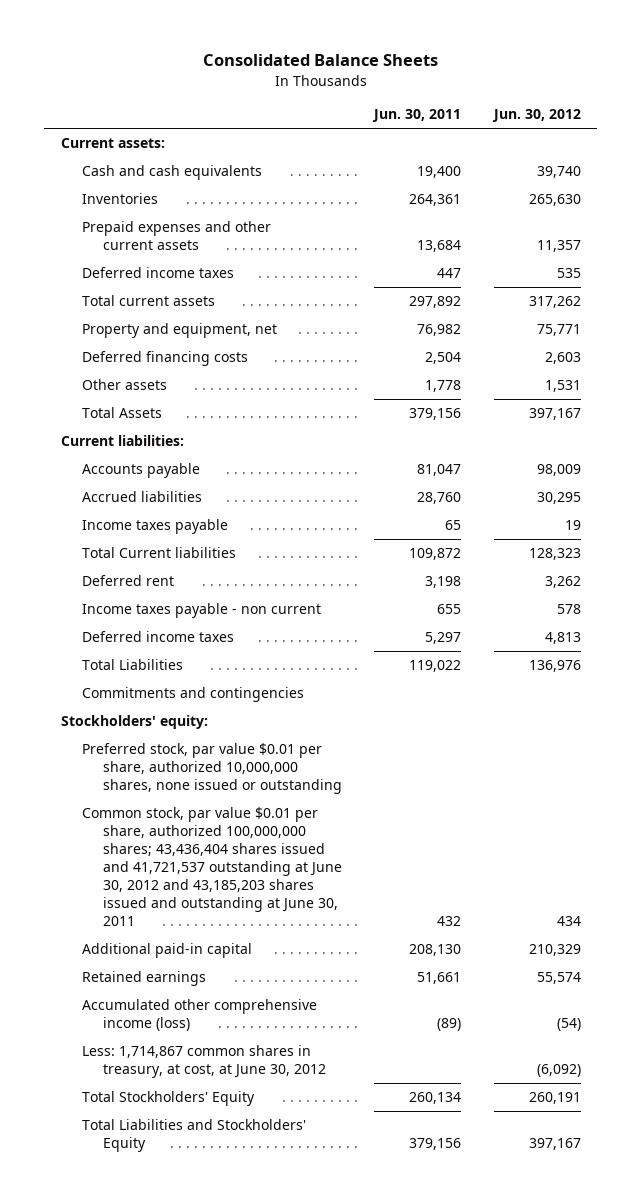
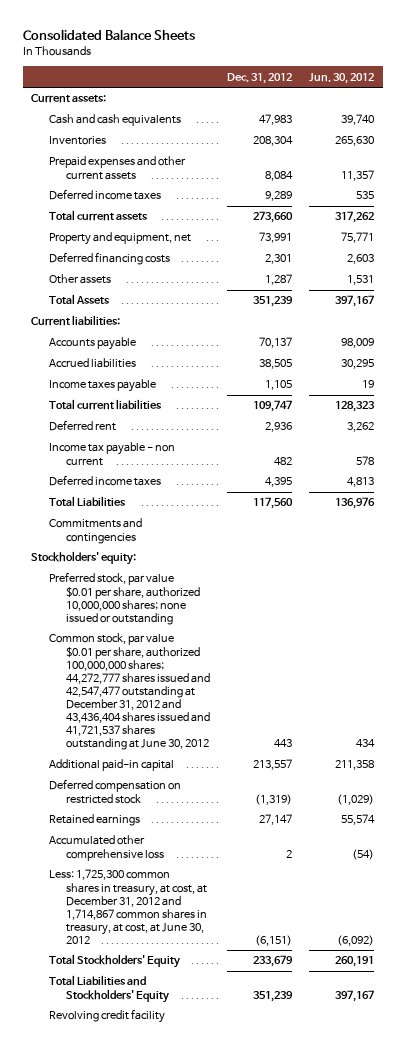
[372,109,462,123] Jun. 30, 2011 -> none
none -> [227,72,293,84] Dec. 31, 2012
[81,547,236,559] Total Current liabilities -> [48,399,162,411] Total current liabilities
[81,603,321,619] Income taxes payable - non current -> [48,442,175,466] Income tax payable - non current
[81,743,342,795] Preferred stock, par value $0.01 per share, authorized 10,000,000 shares, none issued or outstanding -> [48,572,200,625] Preferred stock, par value $0.01 per share, authorized 10,000,000 shares; none issued or outstanding
[81,807,342,927] Common stock, par value $0.01 per share, authorized 100,000,000 shares; 43,436,404 shares issued and 41,721,537 outstanding at June 30, 2012 and 43,185,203 shares issued and outstanding at June 30, 2011 -> [48,633,210,751] Common stock, par value $0.01 per share, authorized 100,000,000 shares; 44,272,777 shares issued and 42,547,477 outstanding at December 31, 2012 and 43,436,404 shares issued and 41,721,537 shares outstanding at June 30, 2012
[529,944,582,957] 210,329 -> [335,760,375,771] 211,358
none -> [48,779,181,804] Deferred compensation on restricted stock
[81,999,317,1032] Accumulated other comprehensive income (loss) -> [48,835,164,861] Accumulated other comprehensive loss
[81,1045,326,1079] Less: 1,714,867 common shares in treasury, at cost, at June 30, 2012 -> [48,869,207,945] Less: 1,725,300 common shares in treasury, at cost, at December 31, 2012 and 1,714,867 common shares in treasury, at cost, at June 30, 2012
none -> [48,1009,165,1024] Revolving credit facility

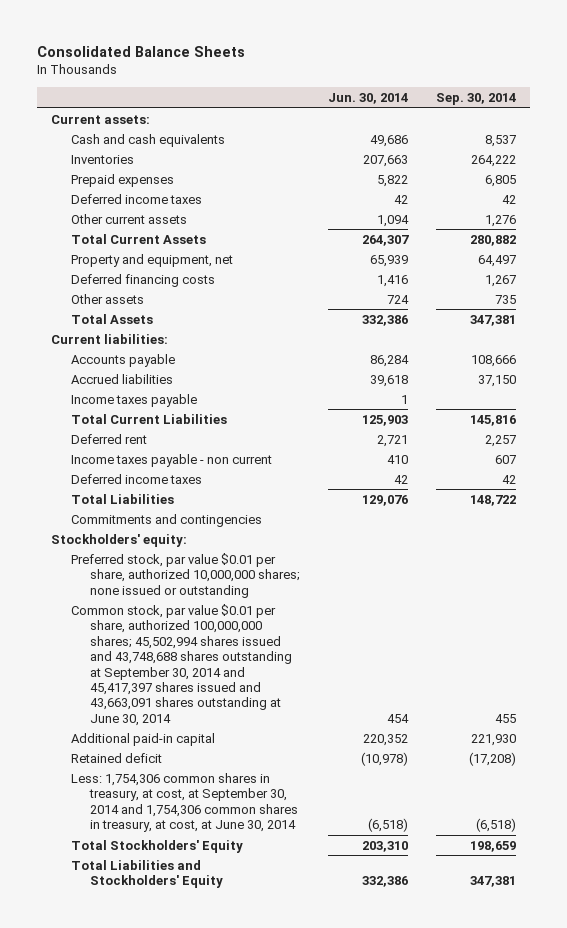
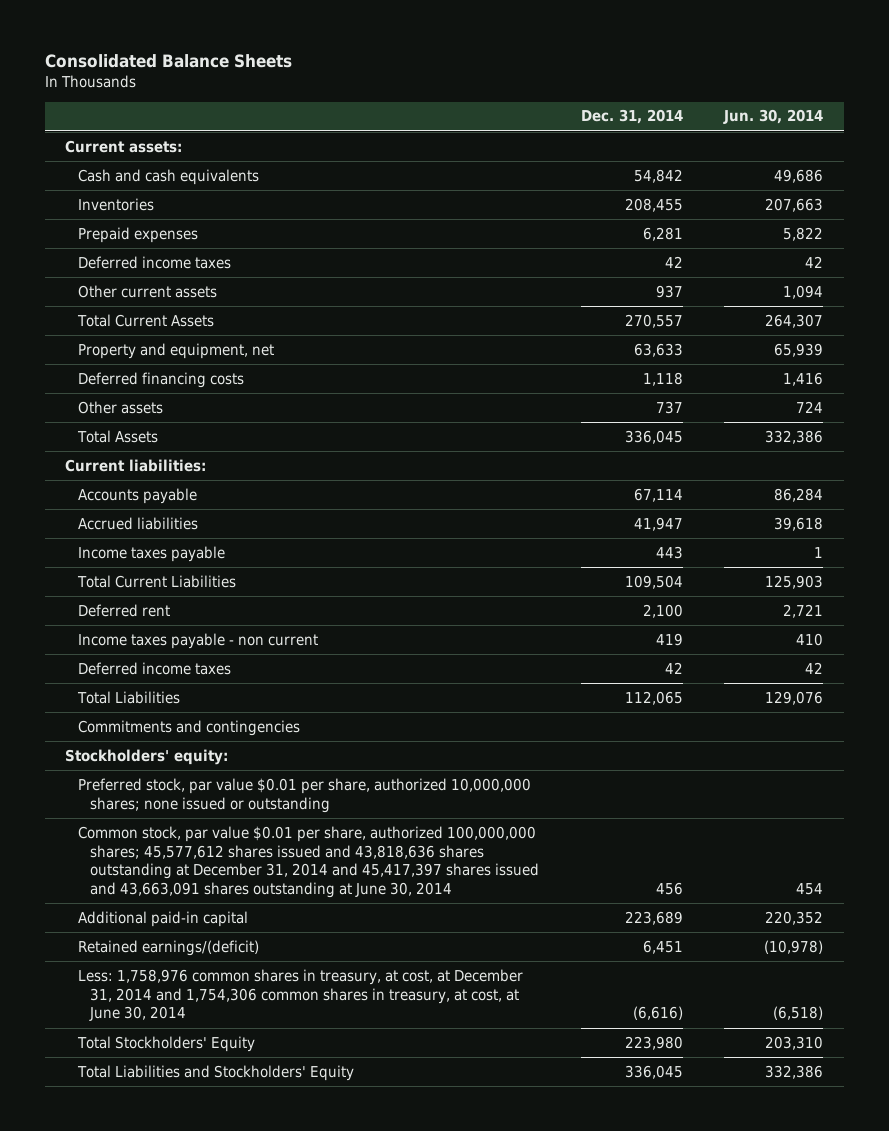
[436,92,517,105] Sep. 30, 2014 -> none
none -> [580,109,683,125] Dec. 31, 2014
[70,603,292,726] Common stock, par value $0.01 per share, authorized 100,000,000 shares; 45,502,994 shares issued and 43,748,688 shares outstanding at September 30, 2014 and 45,417,397 shares issued and 43,663,091 shares outstanding at June 30, 2014 -> [77,825,539,899] Common stock, par value $0.01 per share, authorized 100,000,000 shares; 45,577,612 shares issued and 43,818,636 shares outstanding at December 31, 2014 and 45,417,397 shares issued and 43,663,091 shares outstanding at June 30, 2014
[70,752,162,763] Retained deficit -> [77,939,259,956] Retained earnings/(deficit)
[70,772,298,833] Less: 1,754,306 common shares in treasury, at cost, at September 30, 2014 and 1,754,306 common shares in treasury, at cost, at June 30, 2014 -> [77,968,523,1022] Less: 1,758,976 common shares in treasury, at cost, at December 31, 2014 and 1,754,306 common shares in treasury, at cost, at June 30, 2014

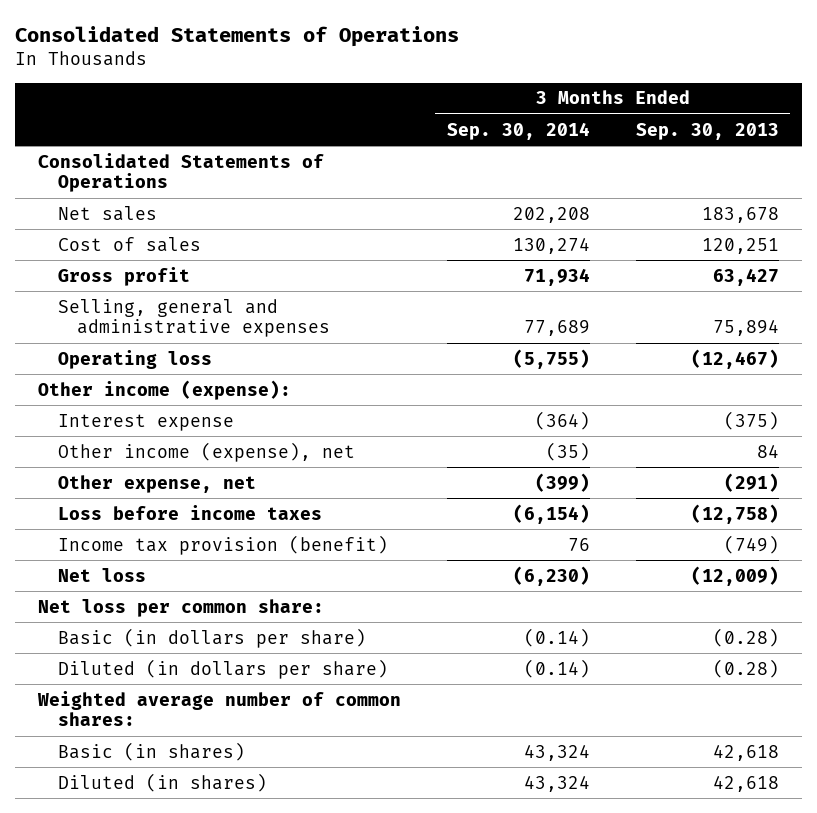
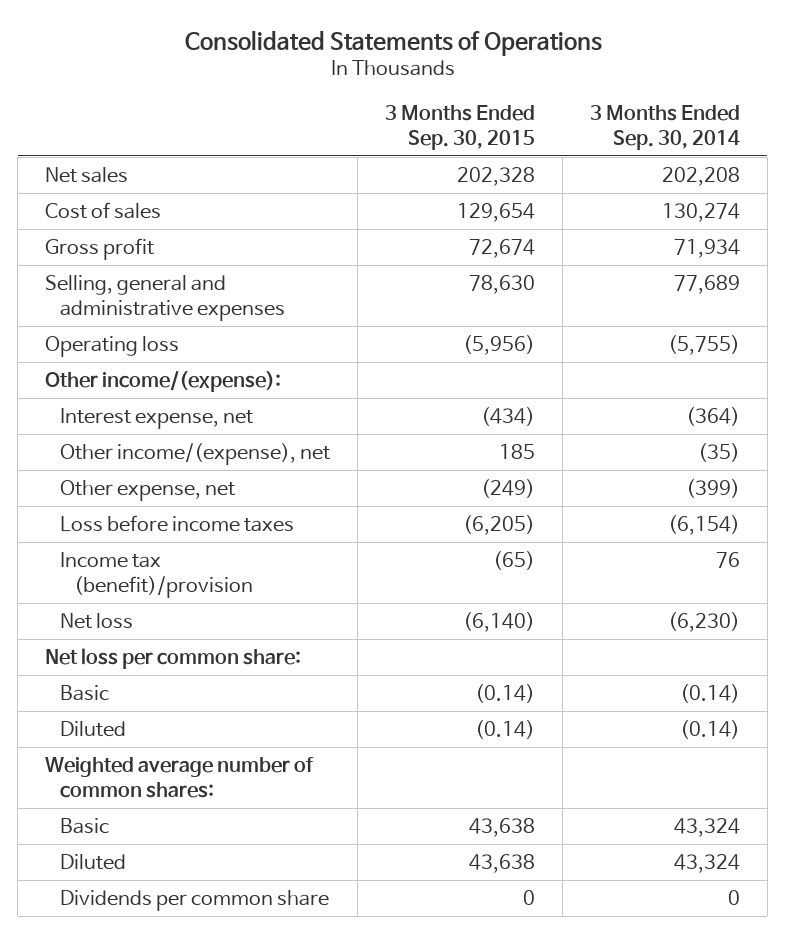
[635,122,779,140] Sep. 30, 2013 -> none
none -> [384,105,535,150] 3 Months Ended Sep. 30, 2015
[38,152,325,192] Consolidated Statements of Operations -> none
[38,379,292,400] Other income (expense): -> [45,371,282,393] Other income/(expense):
[57,413,234,431] Interest expense -> [59,408,253,430] Interest expense, net
[57,441,355,462] Other income (expense), net -> [59,443,330,466] Other income/(expense), net
[57,534,388,555] Income tax provision (benefit) -> [59,552,254,598] Income tax (benefit)/provision
[57,627,366,648] Basic (in dollars per share) -> [59,685,109,702] Basic
[57,658,388,679] Diluted (in dollars per share) -> [59,721,126,738] Diluted
[57,741,245,761] Basic (in shares) -> [59,818,109,835] Basic
[57,772,267,792] Diluted (in shares) -> [59,854,126,871] Diluted
none -> [59,890,329,912] Dividends per common share

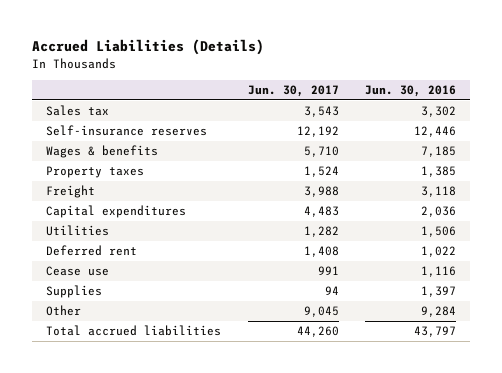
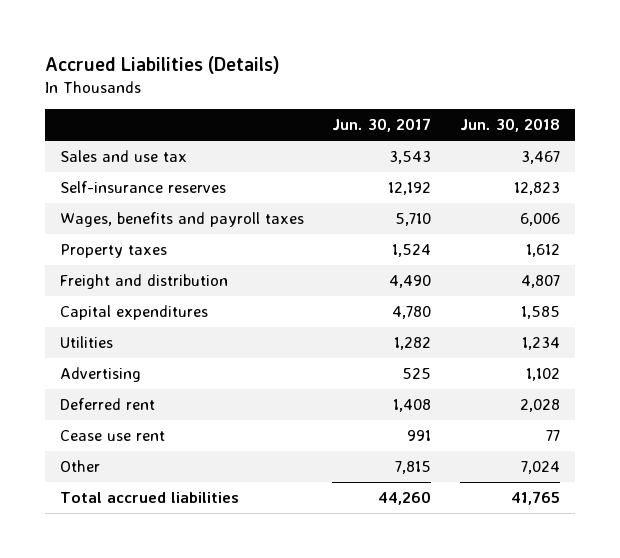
[365,85,457,98] Jun. 30, 2016 -> none
none -> [460,118,561,133] Jun. 30, 2018
[45,105,109,117] Sales tax -> [59,150,187,163] Sales and use tax
[45,145,158,159] Wages & benefits -> [59,212,304,228] Wages, benefits and payroll taxes
[45,185,95,199] Freight -> none
none -> [59,274,228,290] Freight and distribution
[303,206,339,218] 4,483 -> [392,306,432,320] 4,780
none -> [59,367,141,383] Advertising
[45,285,102,299] Supplies -> none
[45,266,109,277] Cease use -> [59,430,165,442] Cease use rent
[303,306,339,318] 9,045 -> [395,461,432,475] 7,815

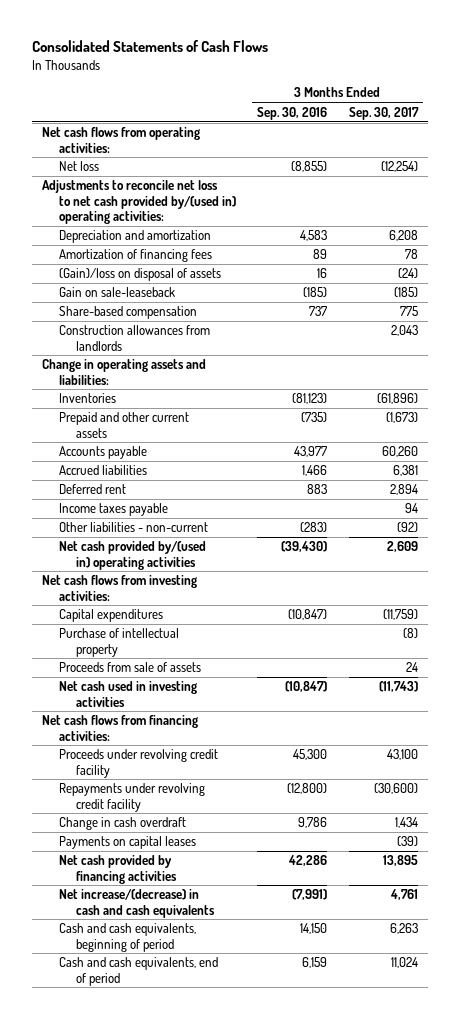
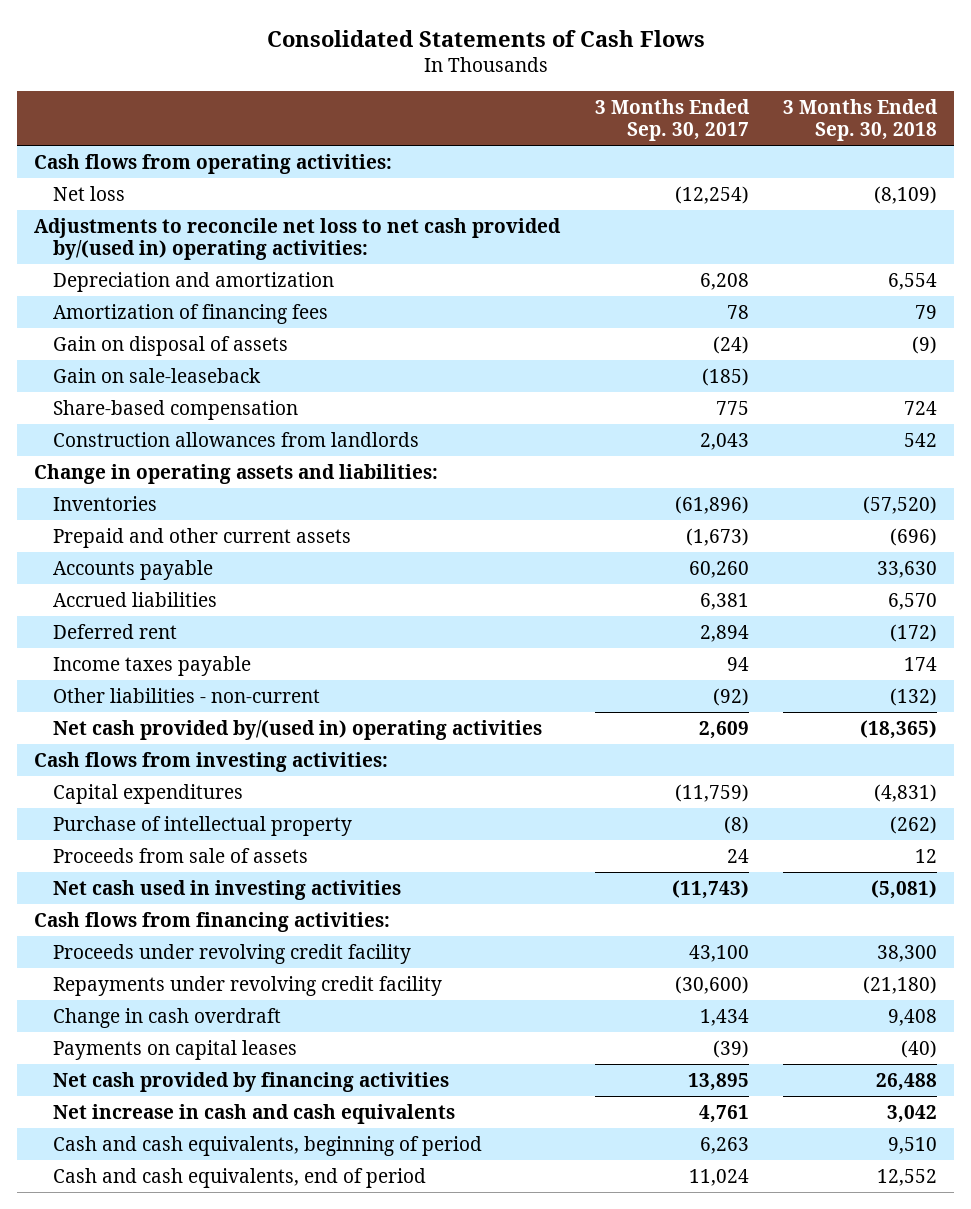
[257,106,328,120] Sep. 30, 2016 -> none
none -> [782,98,938,142] 3 Months Ended Sep. 30, 2018
[42,127,201,153] Net cash flows from operating activities: -> [34,153,393,174] Cash flows from operating activities:
[59,268,222,282] (Gain)/loss on disposal of assets -> [53,335,289,356] Gain on disposal of assets
[42,575,198,601] Net cash flows from investing activities: -> [34,751,389,772] Cash flows from investing activities:
[42,715,199,741] Net cash flows from financing activities: -> [34,911,391,932] Cash flows from financing activities:
[59,889,215,918] Net increase/(decrease) in cash and cash equivalents -> [53,1103,456,1124] Net increase in cash and cash equivalents

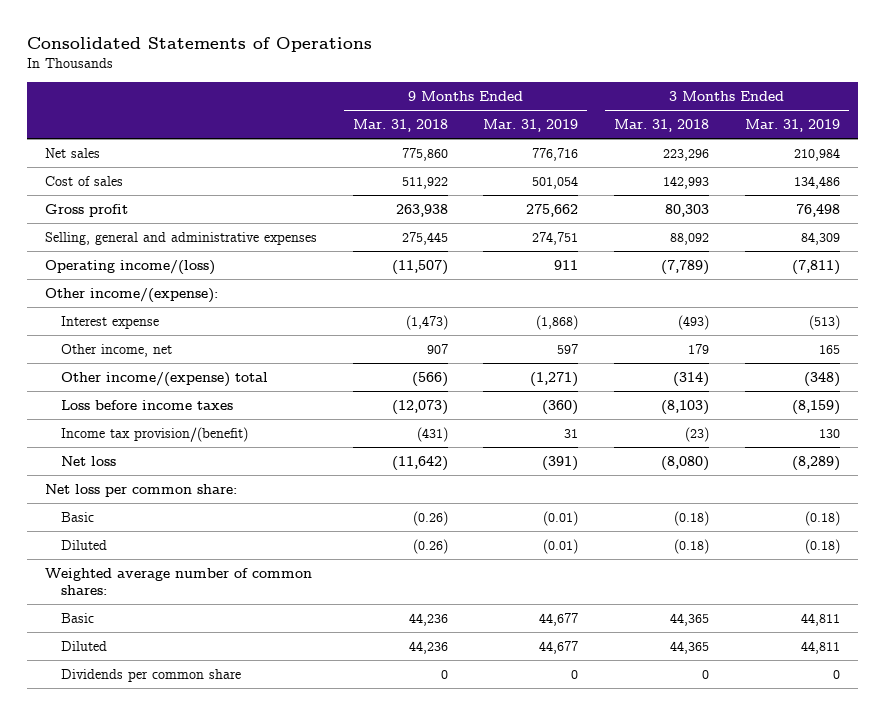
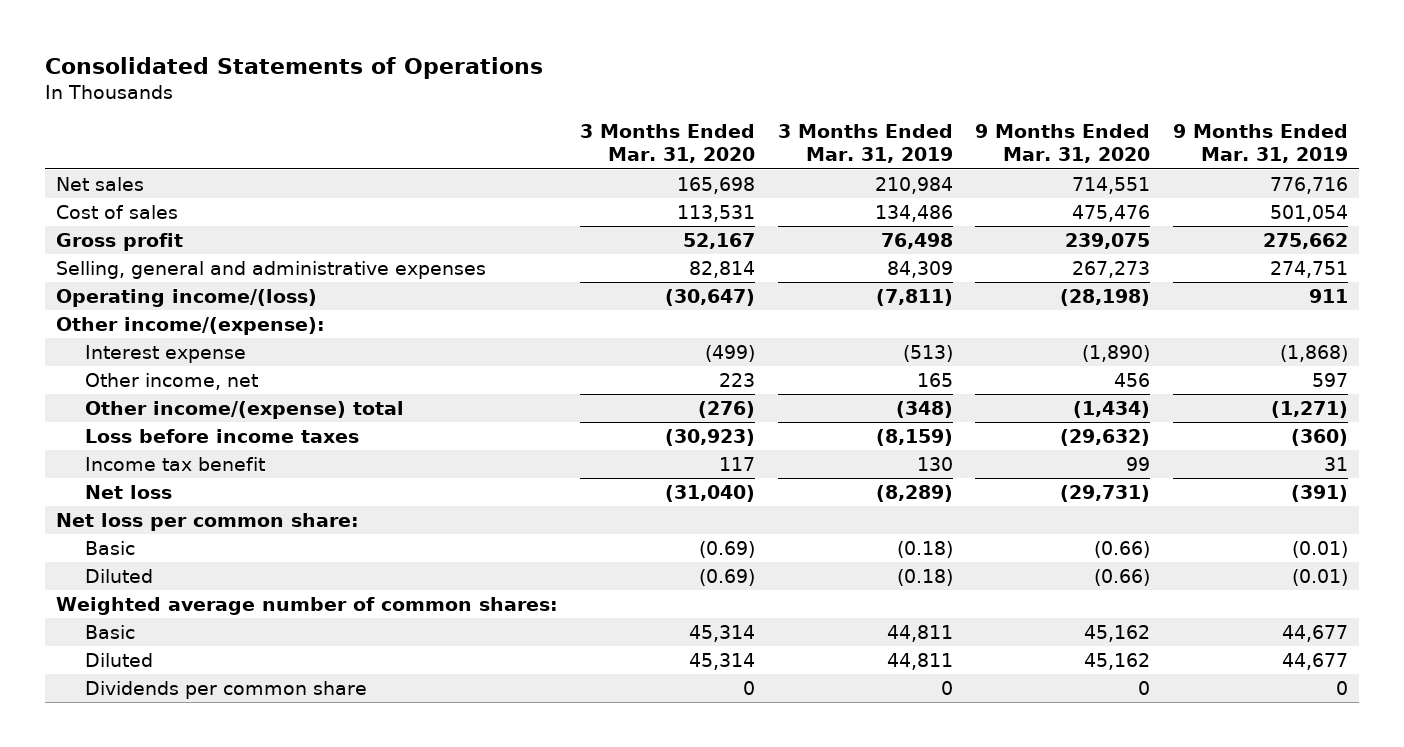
[352,119,448,133] Mar. 31, 2018 -> none
[614,119,710,133] Mar. 31, 2018 -> none
none -> [580,124,756,164] 3 Months Ended Mar. 31, 2020
none -> [975,124,1151,164] 9 Months Ended Mar. 31, 2020
[61,426,249,442] Income tax provision/(benefit) -> [85,456,266,471] Income tax benefit

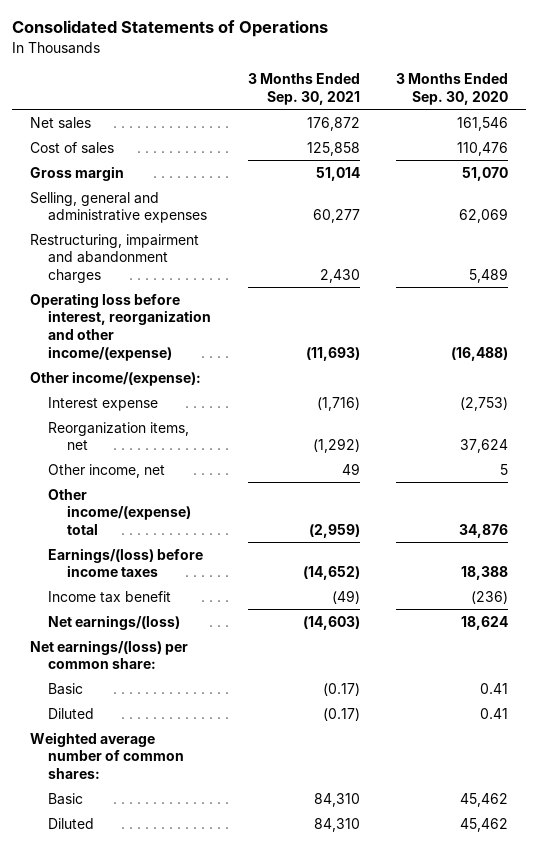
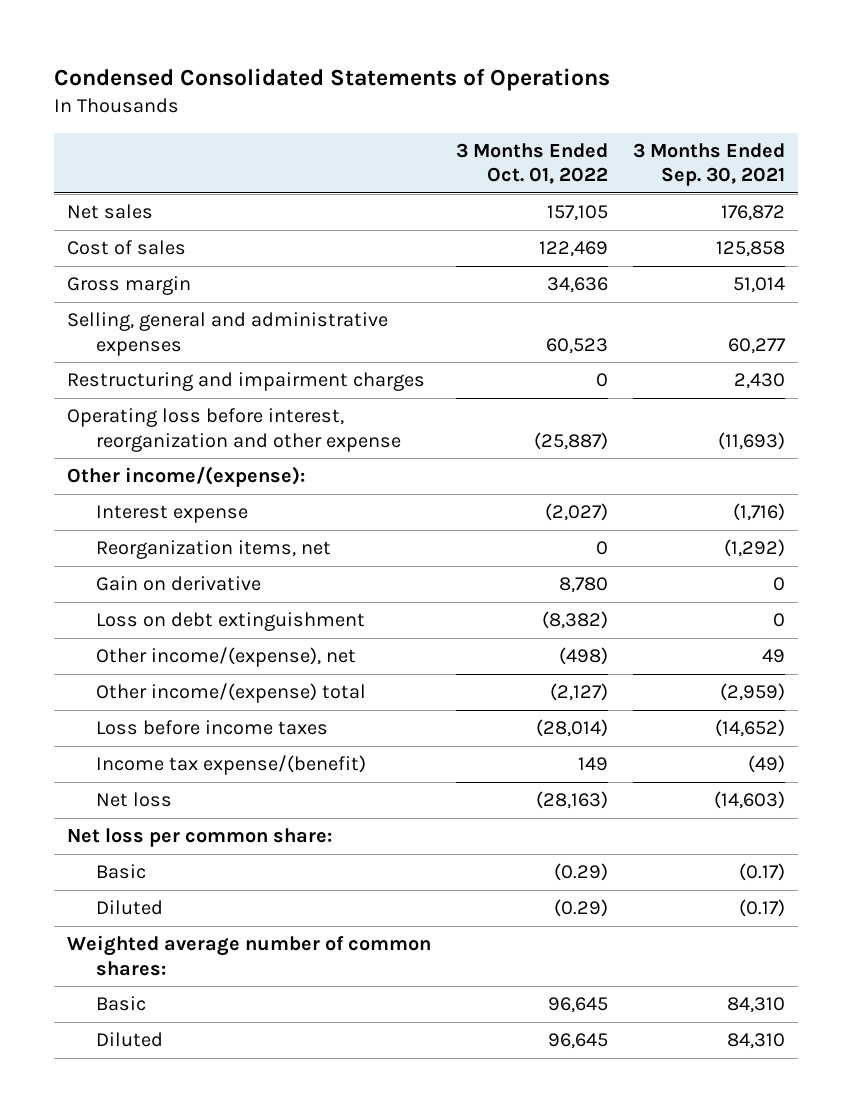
[11,20,328,38] Consolidated Statements of Operations -> [53,68,610,92] Condensed Consolidated Statements of Operations
[396,73,509,106] 3 Months Ended Sep. 30, 2020 -> none
none -> [456,143,609,185] 3 Months Ended Oct. 01, 2022
[29,233,199,284] Restructuring, impairment and abandonment charges -> [66,372,425,392] Restructuring and impairment charges
[29,292,212,361] Operating loss before interest, reorganization and other income/(expense) -> [66,408,402,452] Operating loss before interest, reorganization and other expense
none -> [96,576,262,592] Gain on derivative
none -> [96,612,366,632] Loss on debt extinguishment
[48,463,166,478] Other income, net -> [96,647,357,668] Other income/(expense), net
[48,547,204,578] Earnings/(loss) before income taxes -> [96,720,329,736] Loss before income taxes
[48,590,172,603] Income tax benefit -> [96,755,367,776] Income tax expense/(benefit)
[48,614,181,630] Net earnings/(loss) -> [96,792,173,808] Net loss
[29,639,188,670] Net earnings/(loss) per common share: -> [66,828,332,848] Net loss per common share:

